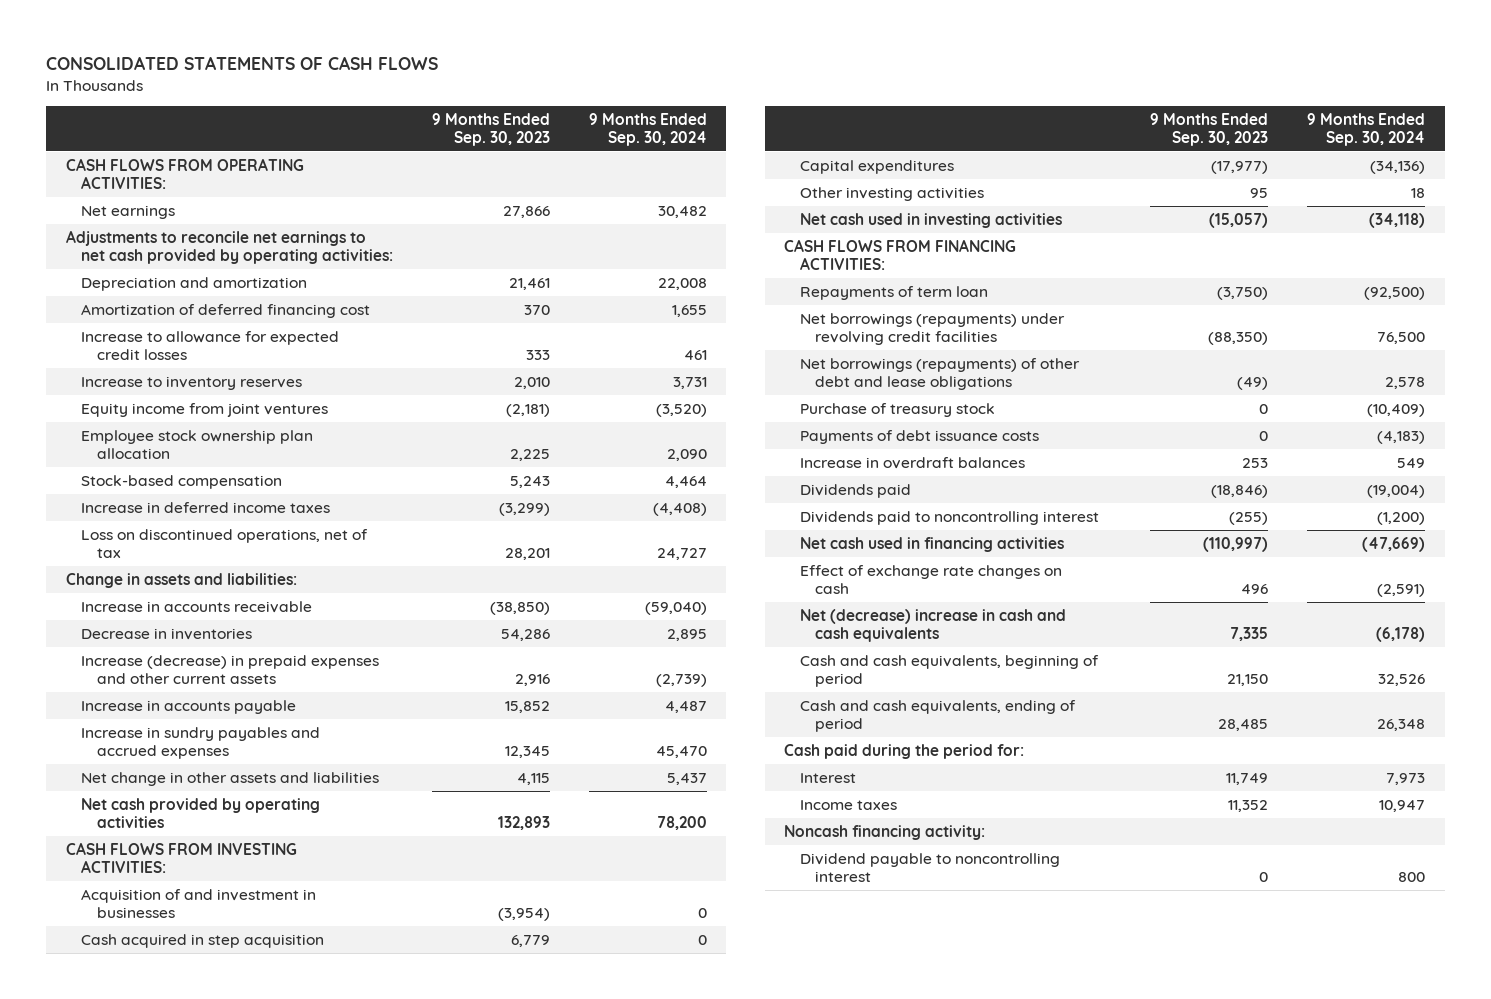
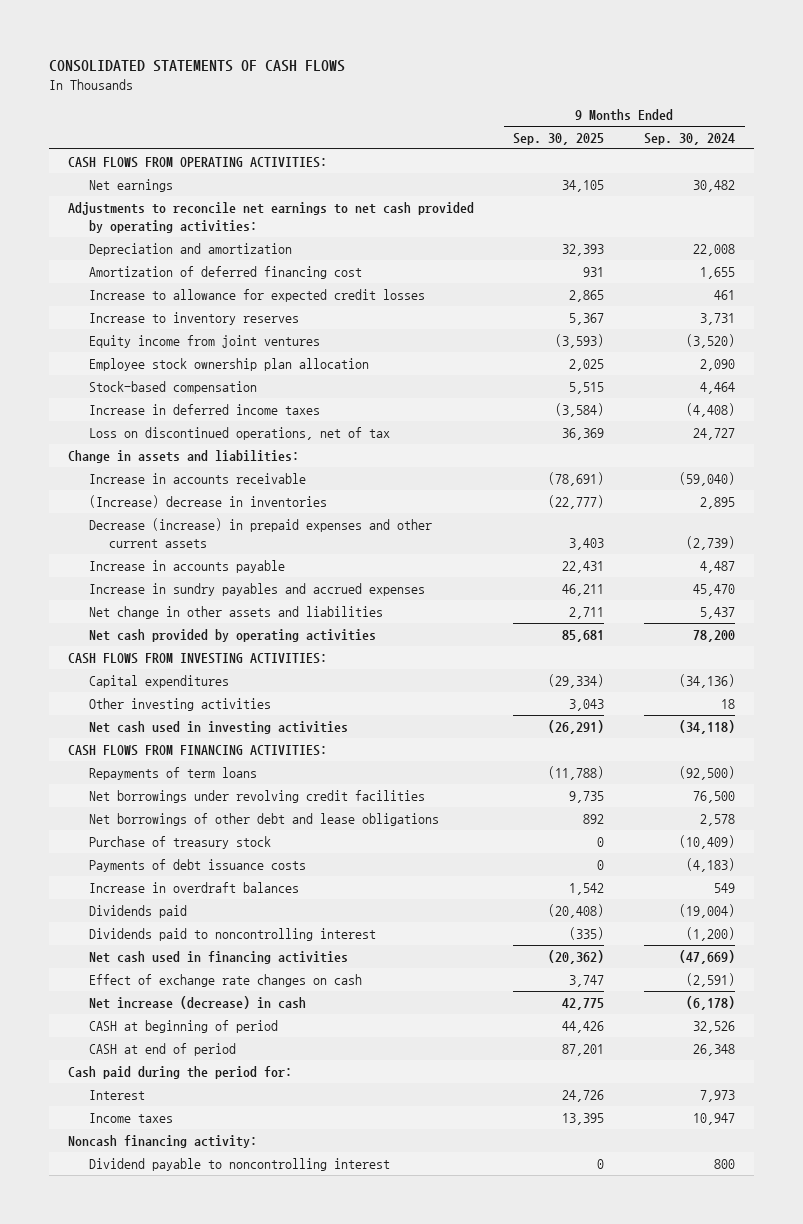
[432,113,551,146] 9 Months Ended Sep. 30, 2023 -> none
none -> [513,132,605,145] Sep. 30, 2025
[81,627,253,640] Decrease in inventories -> [88,494,327,508] (Increase) decrease in inventories
[81,654,380,684] Increase (decrease) in prepaid expenses and other current assets -> [88,517,432,548] Decrease (increase) in prepaid expenses and other current assets
[81,888,317,918] Acquisition of and investment in businesses -> none
[81,933,325,948] Cash acquired in step acquisition -> none
[799,285,988,300] Repayments of term loan -> [88,766,257,780] Repayments of term loans
[799,312,1065,345] Net borrowings (repayments) under revolving credit facilities -> [88,789,425,803] Net borrowings under revolving credit facilities
[799,357,1080,390] Net borrowings (repayments) of other debt and lease obligations -> [88,812,439,826] Net borrowings of other debt and lease obligations
[799,608,1066,642] Net (decrease) increase in cash and cash equivalents -> [88,995,306,1009] Net increase (decrease) in cash
[799,654,1099,687] Cash and cash equivalents, beginning of period -> [88,1019,278,1033] CASH at beginning of period
[799,699,1076,732] Cash and cash equivalents, ending of period -> [88,1042,236,1056] CASH at end of period

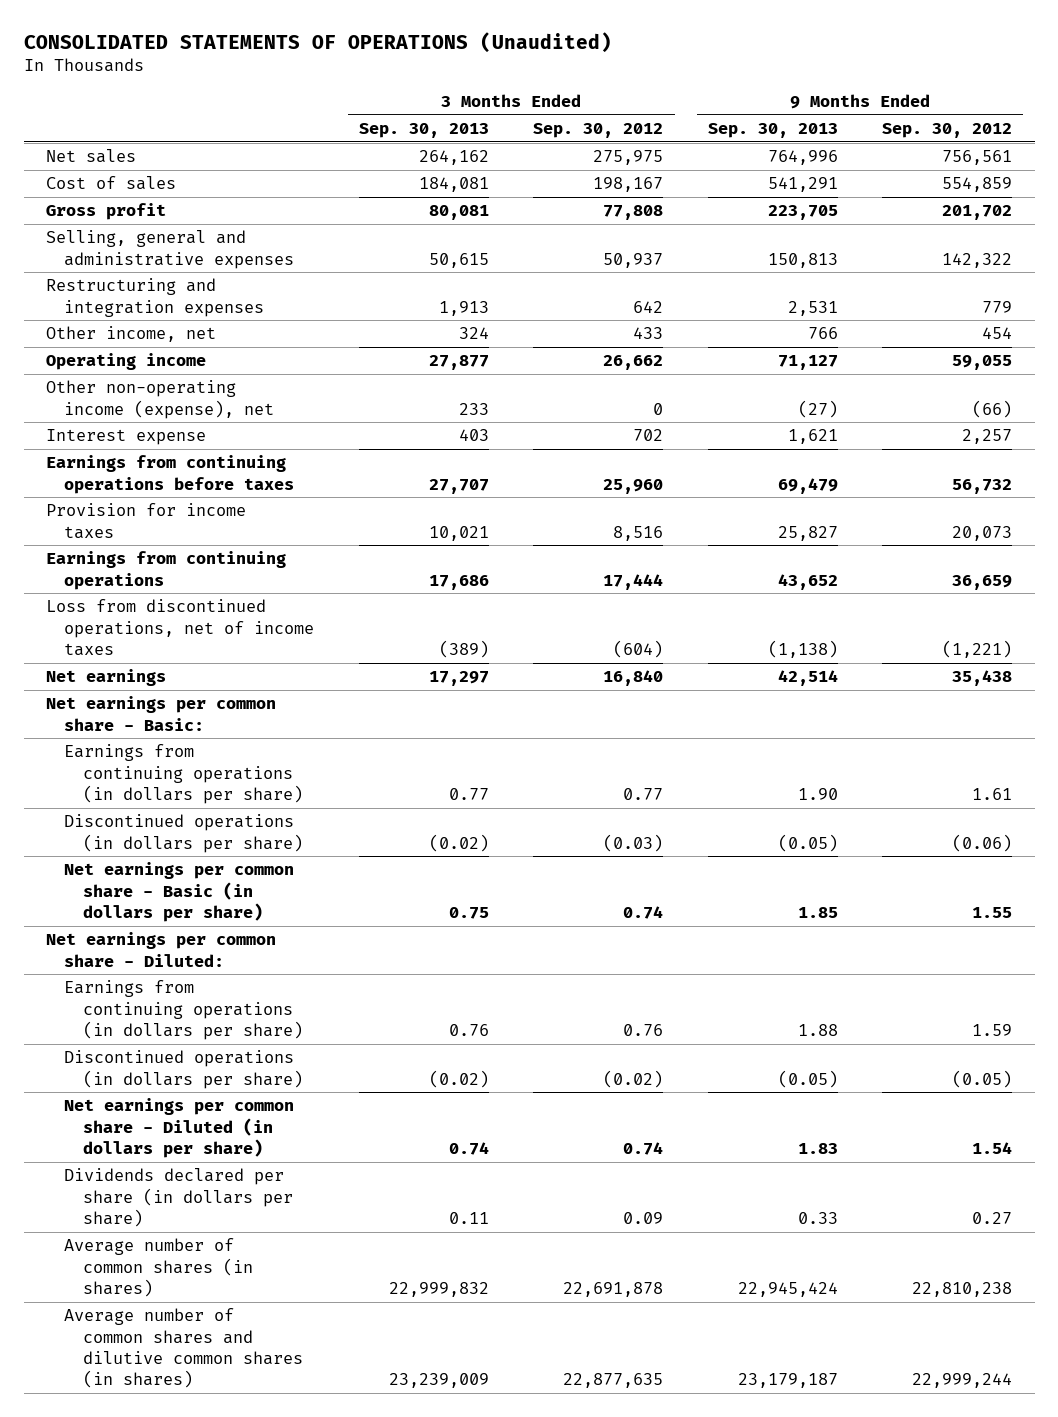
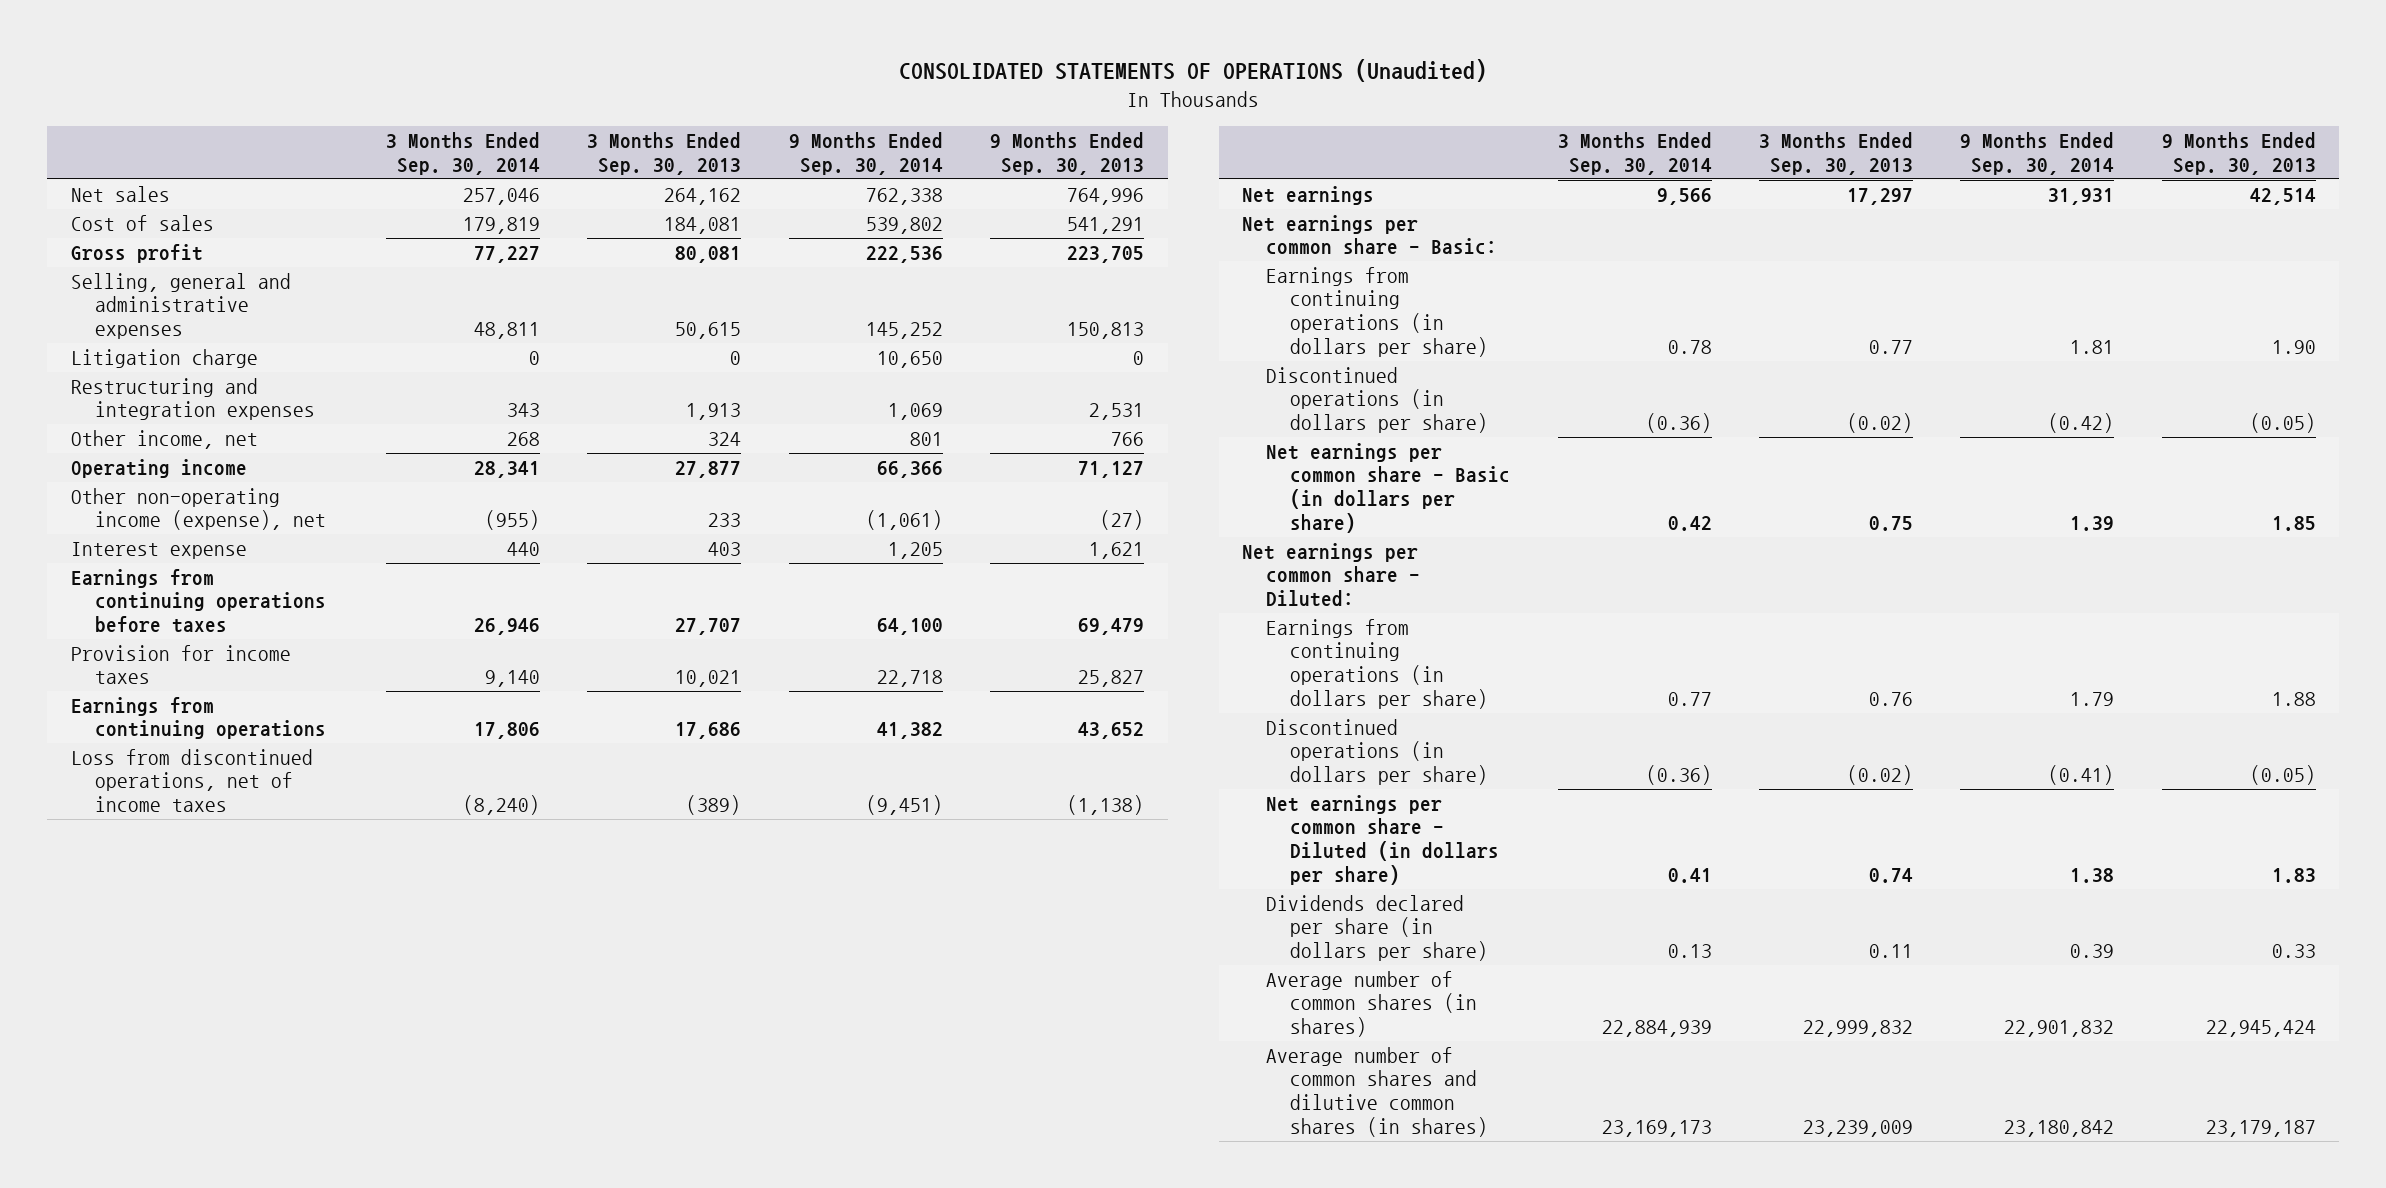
[533,123,664,139] Sep. 30, 2012 -> none
[882,123,1013,139] Sep. 30, 2012 -> none
none -> [385,132,540,175] 3 Months Ended Sep. 30, 2014
none -> [788,132,943,175] 9 Months Ended Sep. 30, 2014
none -> [70,348,258,368] Litigation charge

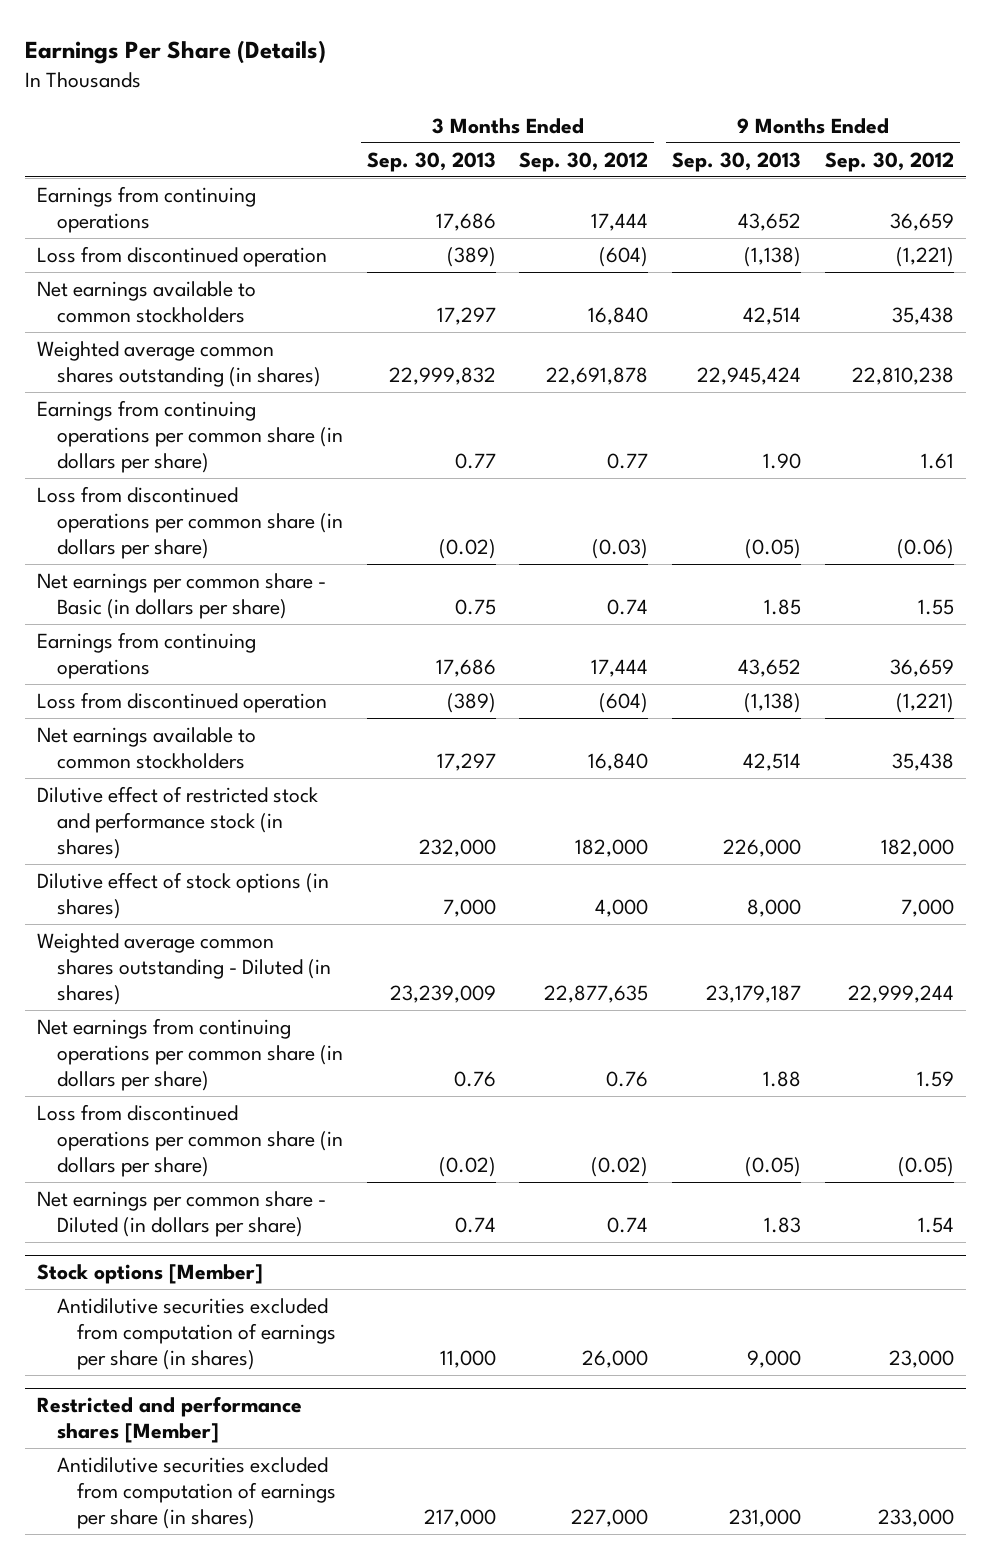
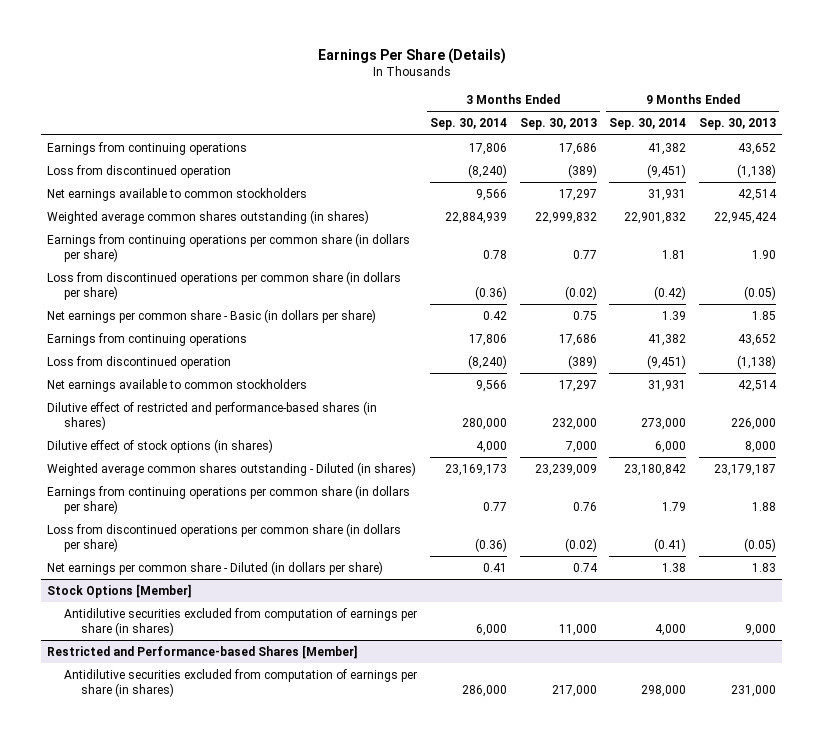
[519,151,649,172] Sep. 30, 2012 -> none
[824,151,954,172] Sep. 30, 2012 -> none
none -> [429,118,507,131] Sep. 30, 2014
none -> [609,118,687,131] Sep. 30, 2014
[36,786,318,860] Dilutive effect of restricted stock and performance stock (in shares) -> [47,401,378,430] Dilutive effect of restricted and performance-based shares (in shares)
[36,1018,343,1092] Net earnings from continuing operations per common share (in dollars per share) -> [47,485,411,514] Earnings from continuing operations per common share (in dollars per share)
[36,1264,263,1285] Stock options [Member] -> [47,584,192,599] Stock Options [Member]
[36,1396,302,1444] Restricted and performance shares [Member] -> [47,645,358,660] Restricted and Performance-based Shares [Member]

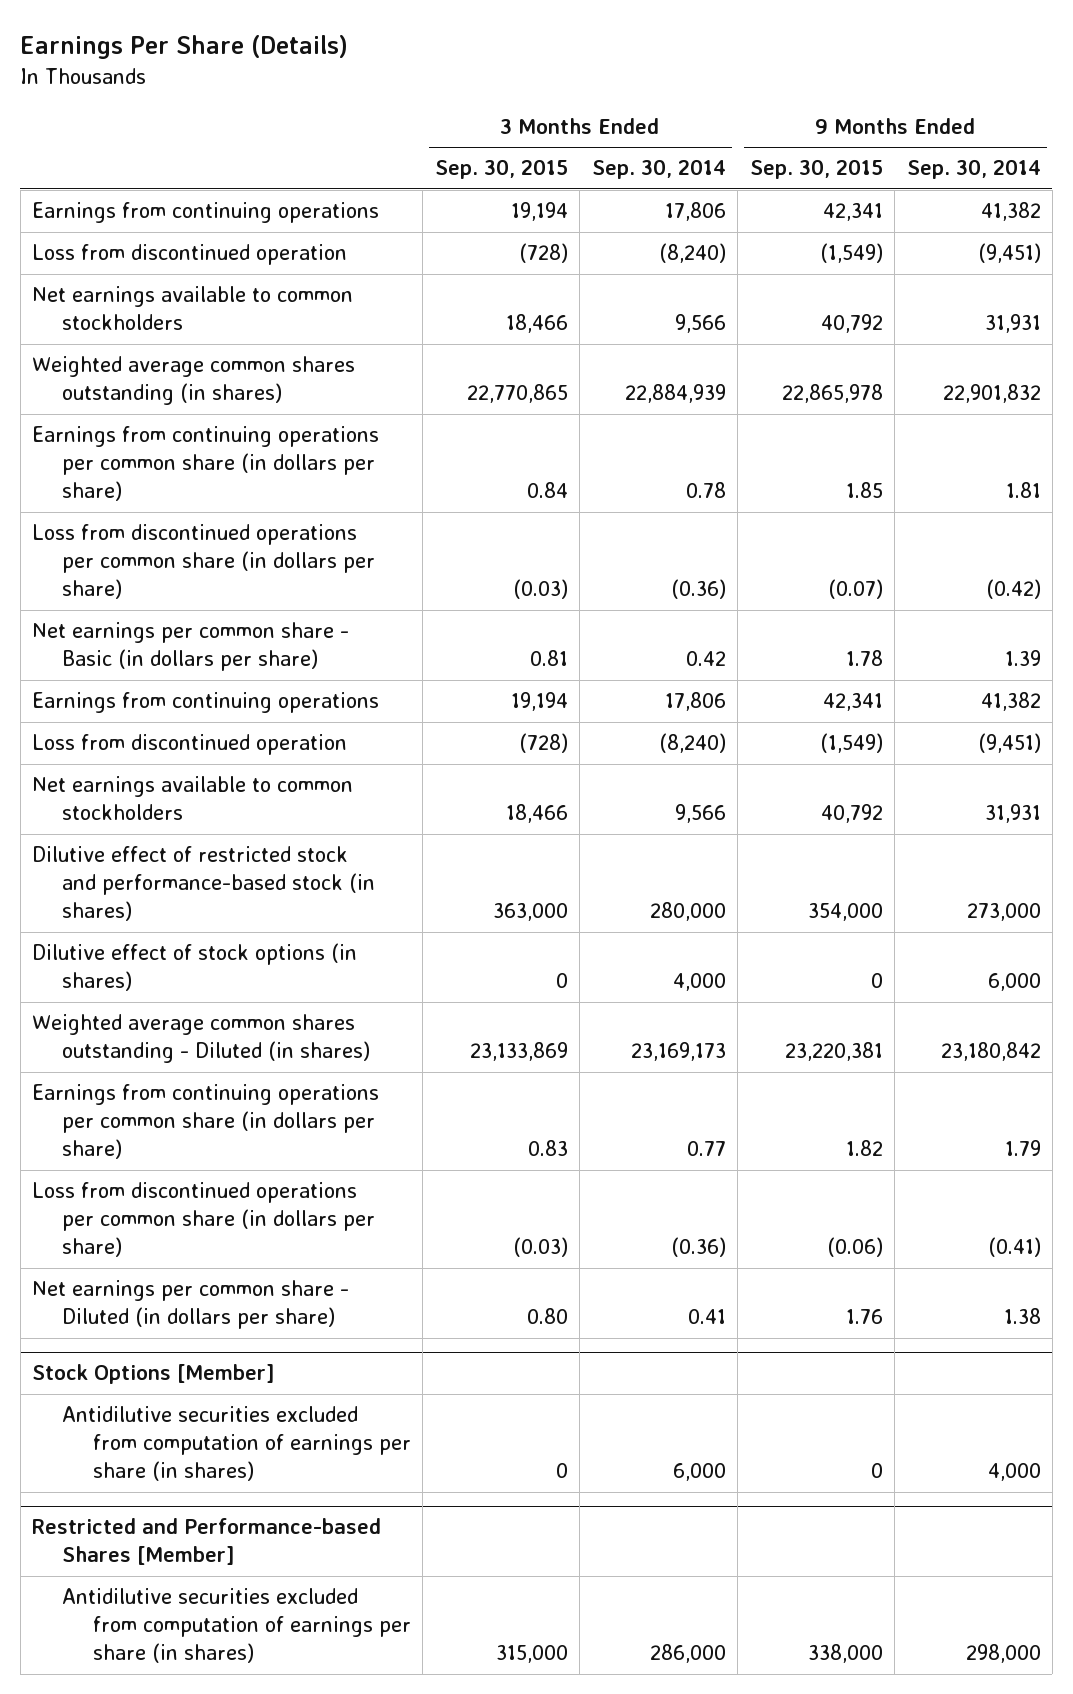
[519,118,597,131] Sep. 30, 2013 -> none
[699,118,777,131] Sep. 30, 2013 -> none
none -> [434,159,568,180] Sep. 30, 2015
none -> [749,159,883,180] Sep. 30, 2015
[47,401,378,430] Dilutive effect of restricted and performance-based shares (in shares) -> [31,846,376,922] Dilutive effect of restricted stock and performance-based stock (in shares)

